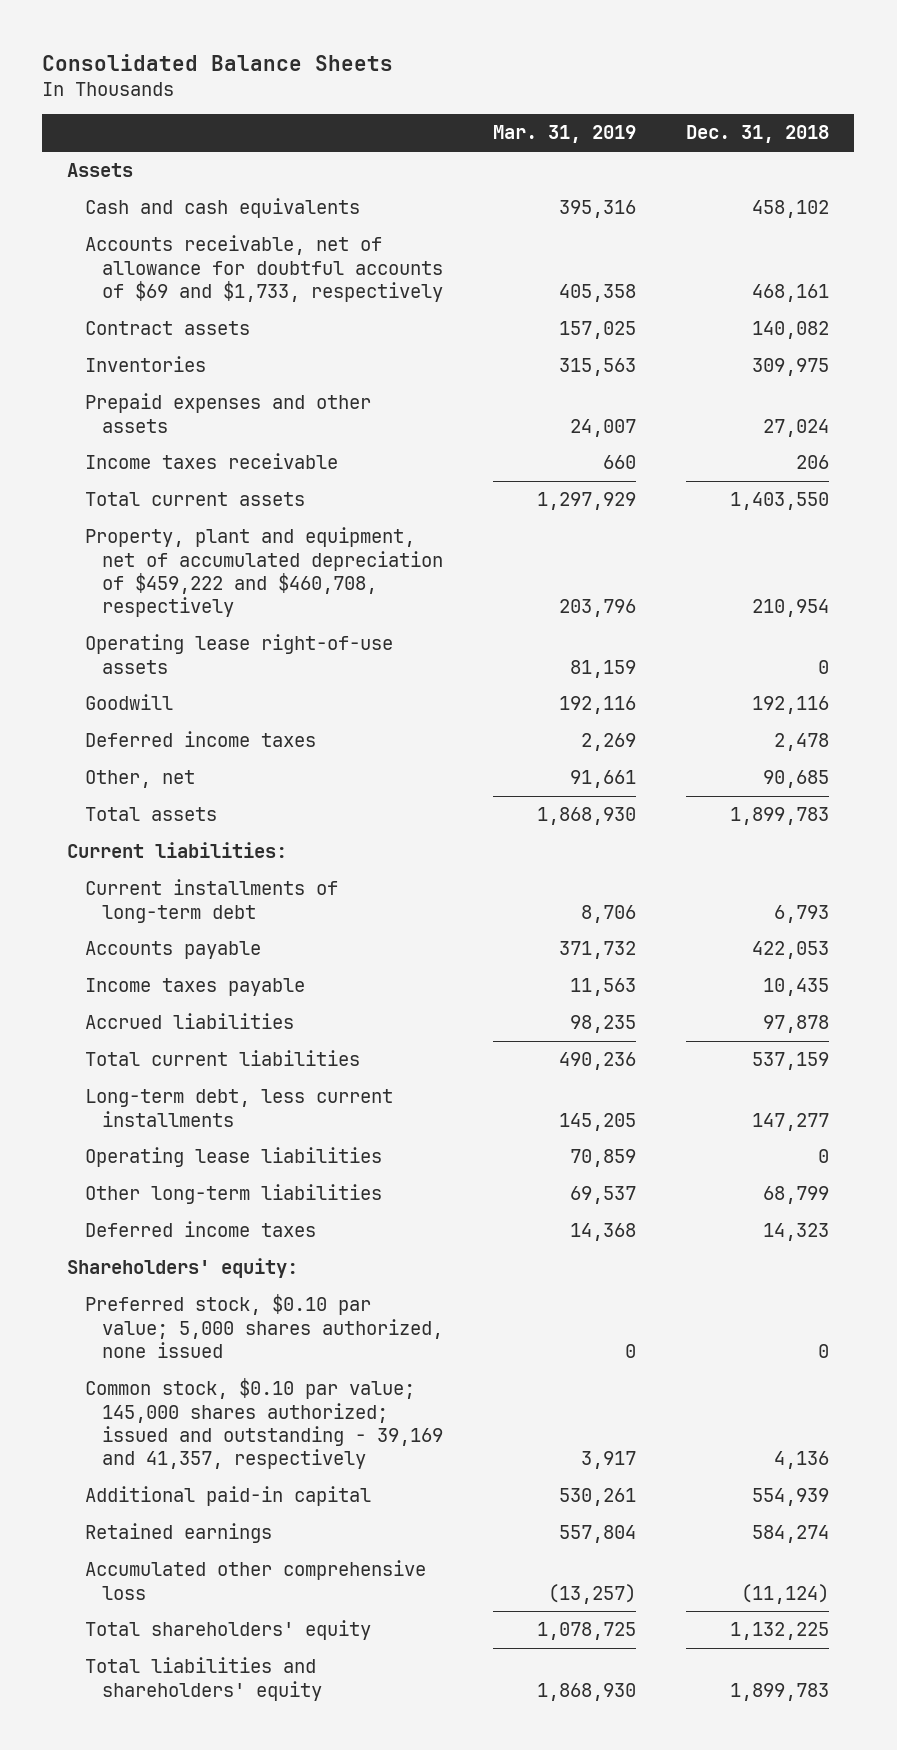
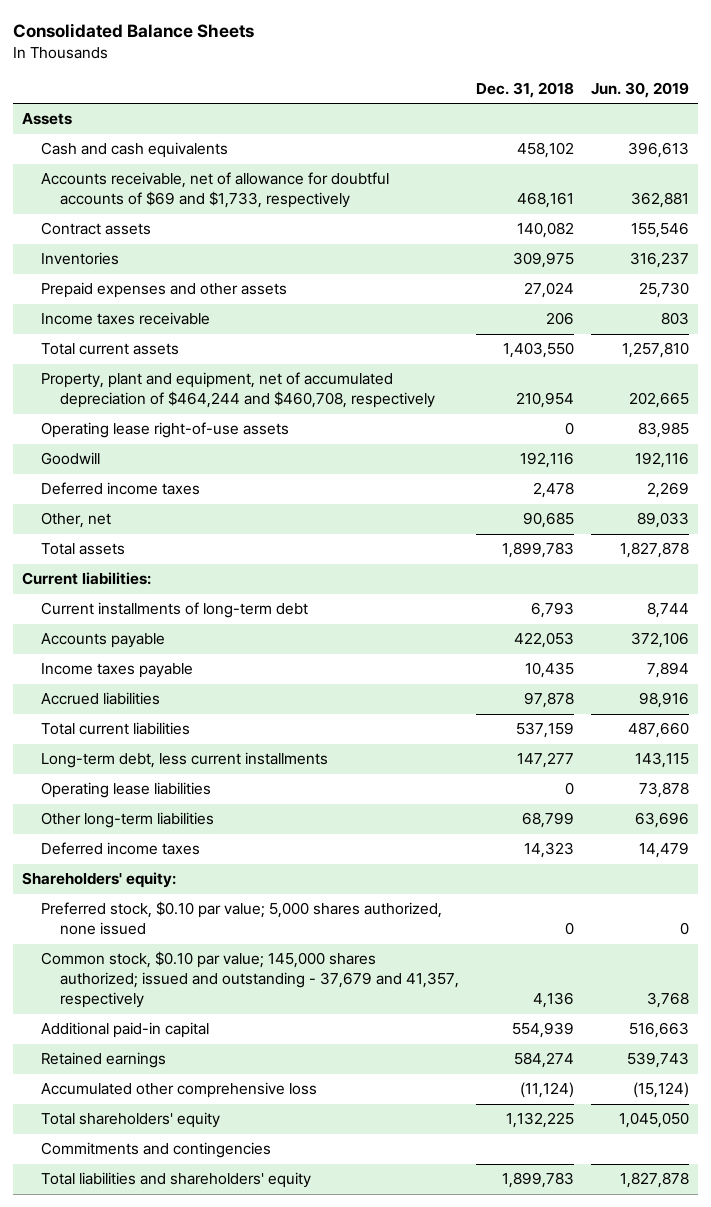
[493,125,637,144] Mar. 31, 2019 -> none
none -> [591,81,690,98] Jun. 30, 2019
[84,527,444,617] Property, plant and equipment, net of accumulated depreciation of $459,222 and $460,708, respectively -> [40,372,436,409] Property, plant and equipment, net of accumulated depreciation of $464,244 and $460,708, respectively
[84,1378,444,1469] Common stock, $0.10 par value; 145,000 shares authorized; issued and outstanding - 39,169 and 41,357, respectively -> [40,951,460,1009] Common stock, $0.10 par value; 145,000 shares authorized; issued and outstanding - 37,679 and 41,357, respectively
none -> [40,1142,271,1159] Commitments and contingencies

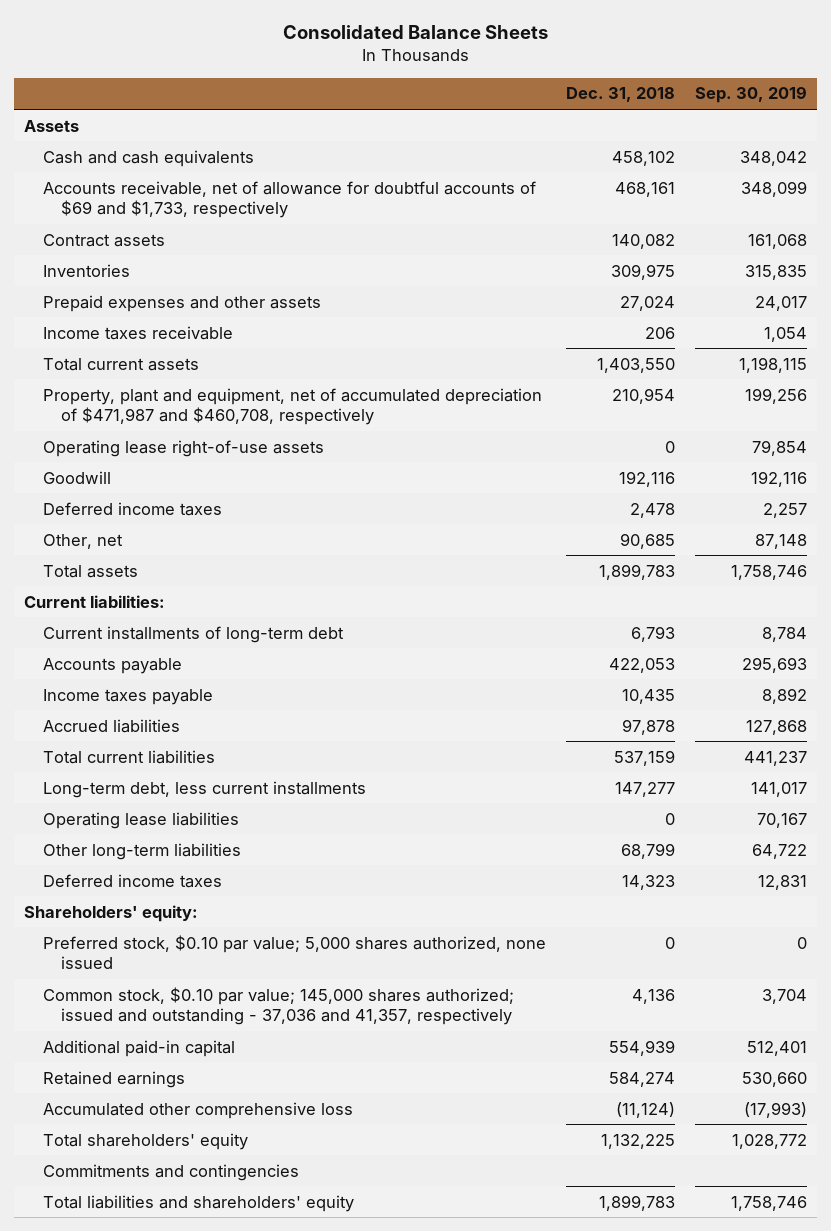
[591,81,690,98] Jun. 30, 2019 -> none
none -> [695,86,808,104] Sep. 30, 2019
[40,372,436,409] Property, plant and equipment, net of accumulated depreciation of $464,244 and $460,708, respectively -> [42,387,542,425] Property, plant and equipment, net of accumulated depreciation of $471,987 and $460,708, respectively
[40,951,460,1009] Common stock, $0.10 par value; 145,000 shares authorized; issued and outstanding - 37,679 and 41,357, respectively -> [42,986,514,1025] Common stock, $0.10 par value; 145,000 shares authorized; issued and outstanding - 37,036 and 41,357, respectively

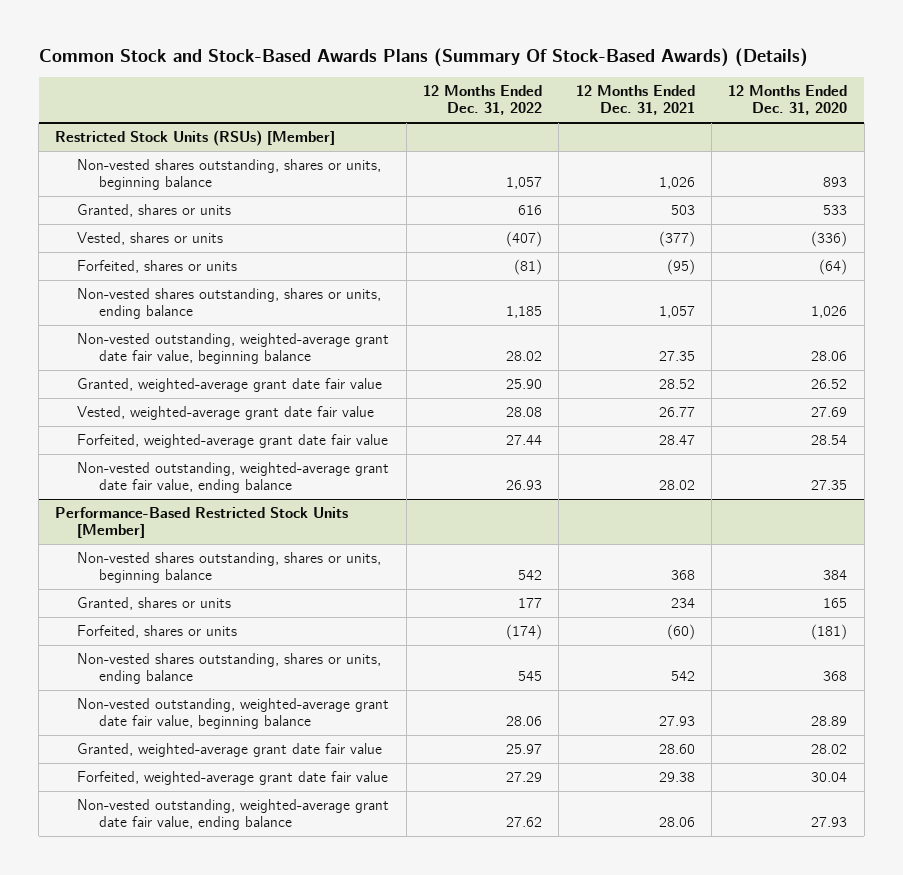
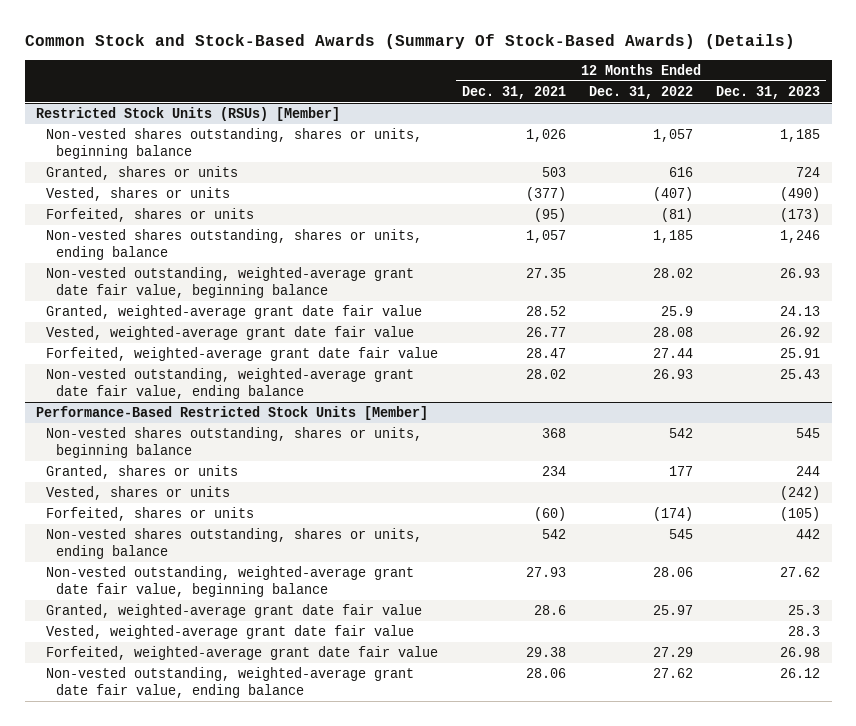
[38,47,808,67] Common Stock and Stock-Based Awards Plans (Summary Of Stock-Based Awards) (Details) -> [24,33,795,49] Common Stock and Stock-Based Awards (Summary Of Stock-Based Awards) (Details)
[728,84,848,116] 12 Months Ended Dec. 31, 2020 -> none
none -> [716,85,821,99] Dec. 31, 2023
[505,379,542,390] 25.90 -> [660,306,693,317] 25.9
none -> [46,486,231,501] Vested, shares or units
[658,744,695,755] 28.60 -> [533,605,566,616] 28.6
none -> [46,625,415,640] Vested, weighted-average grant date fair value

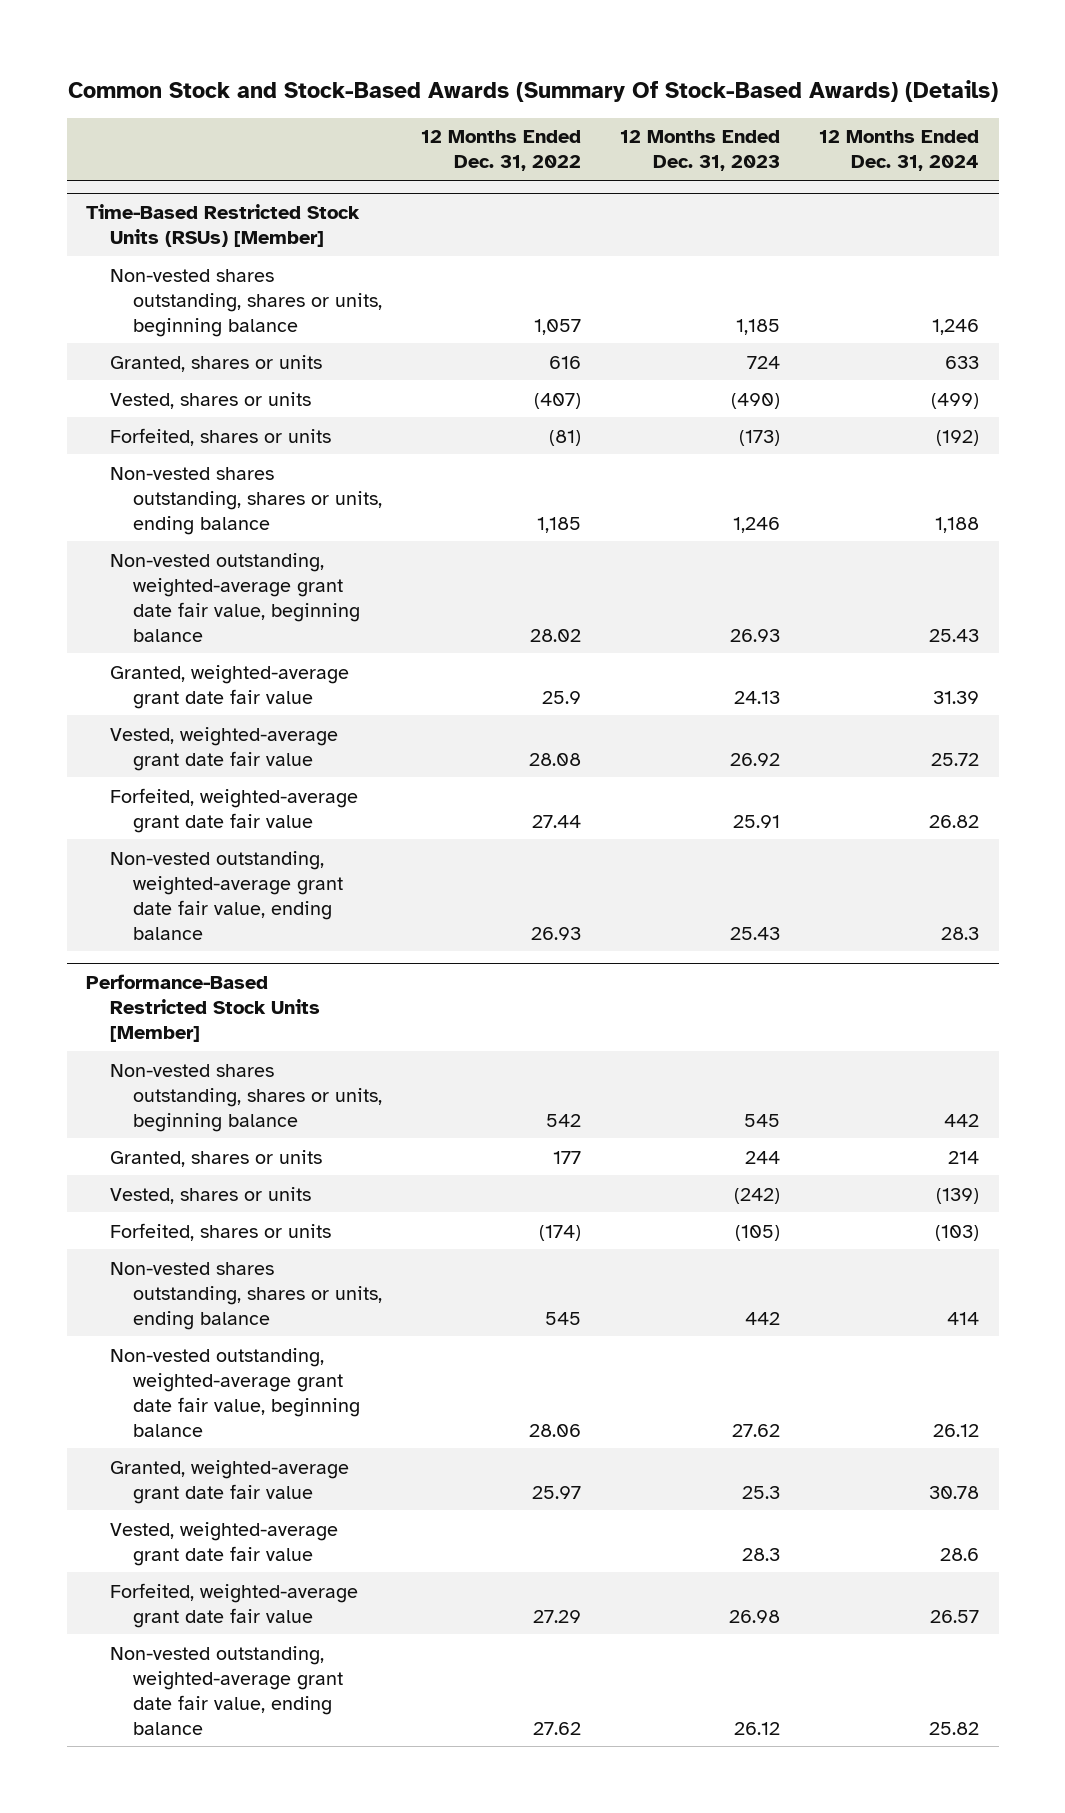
[461,85,566,99] Dec. 31, 2021 -> none
none -> [819,130,980,172] 12 Months Ended Dec. 31, 2024
[36,107,341,122] Restricted Stock Units (RSUs) [Member] -> [86,204,361,248] Time-Based Restricted Stock Units (RSUs) [Member]

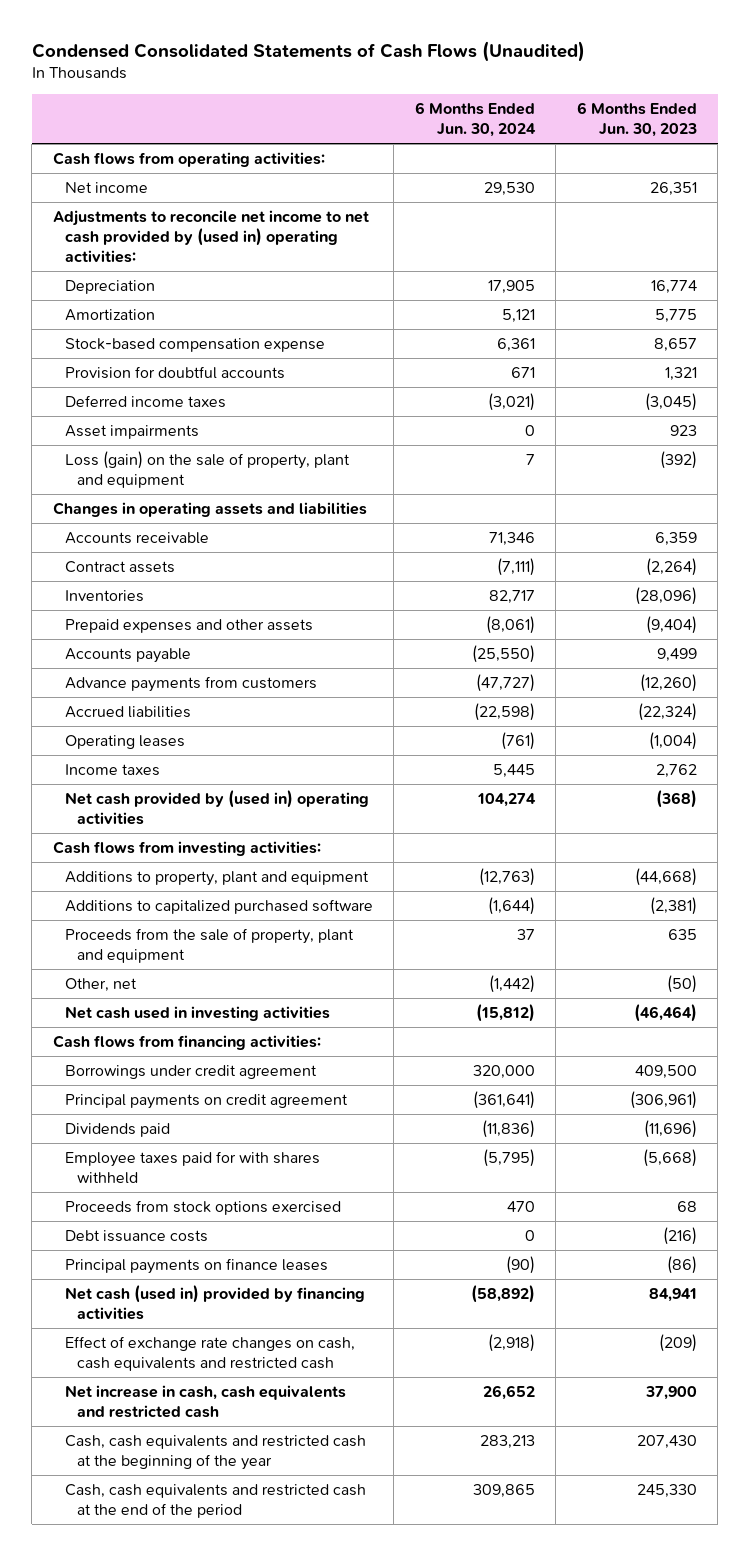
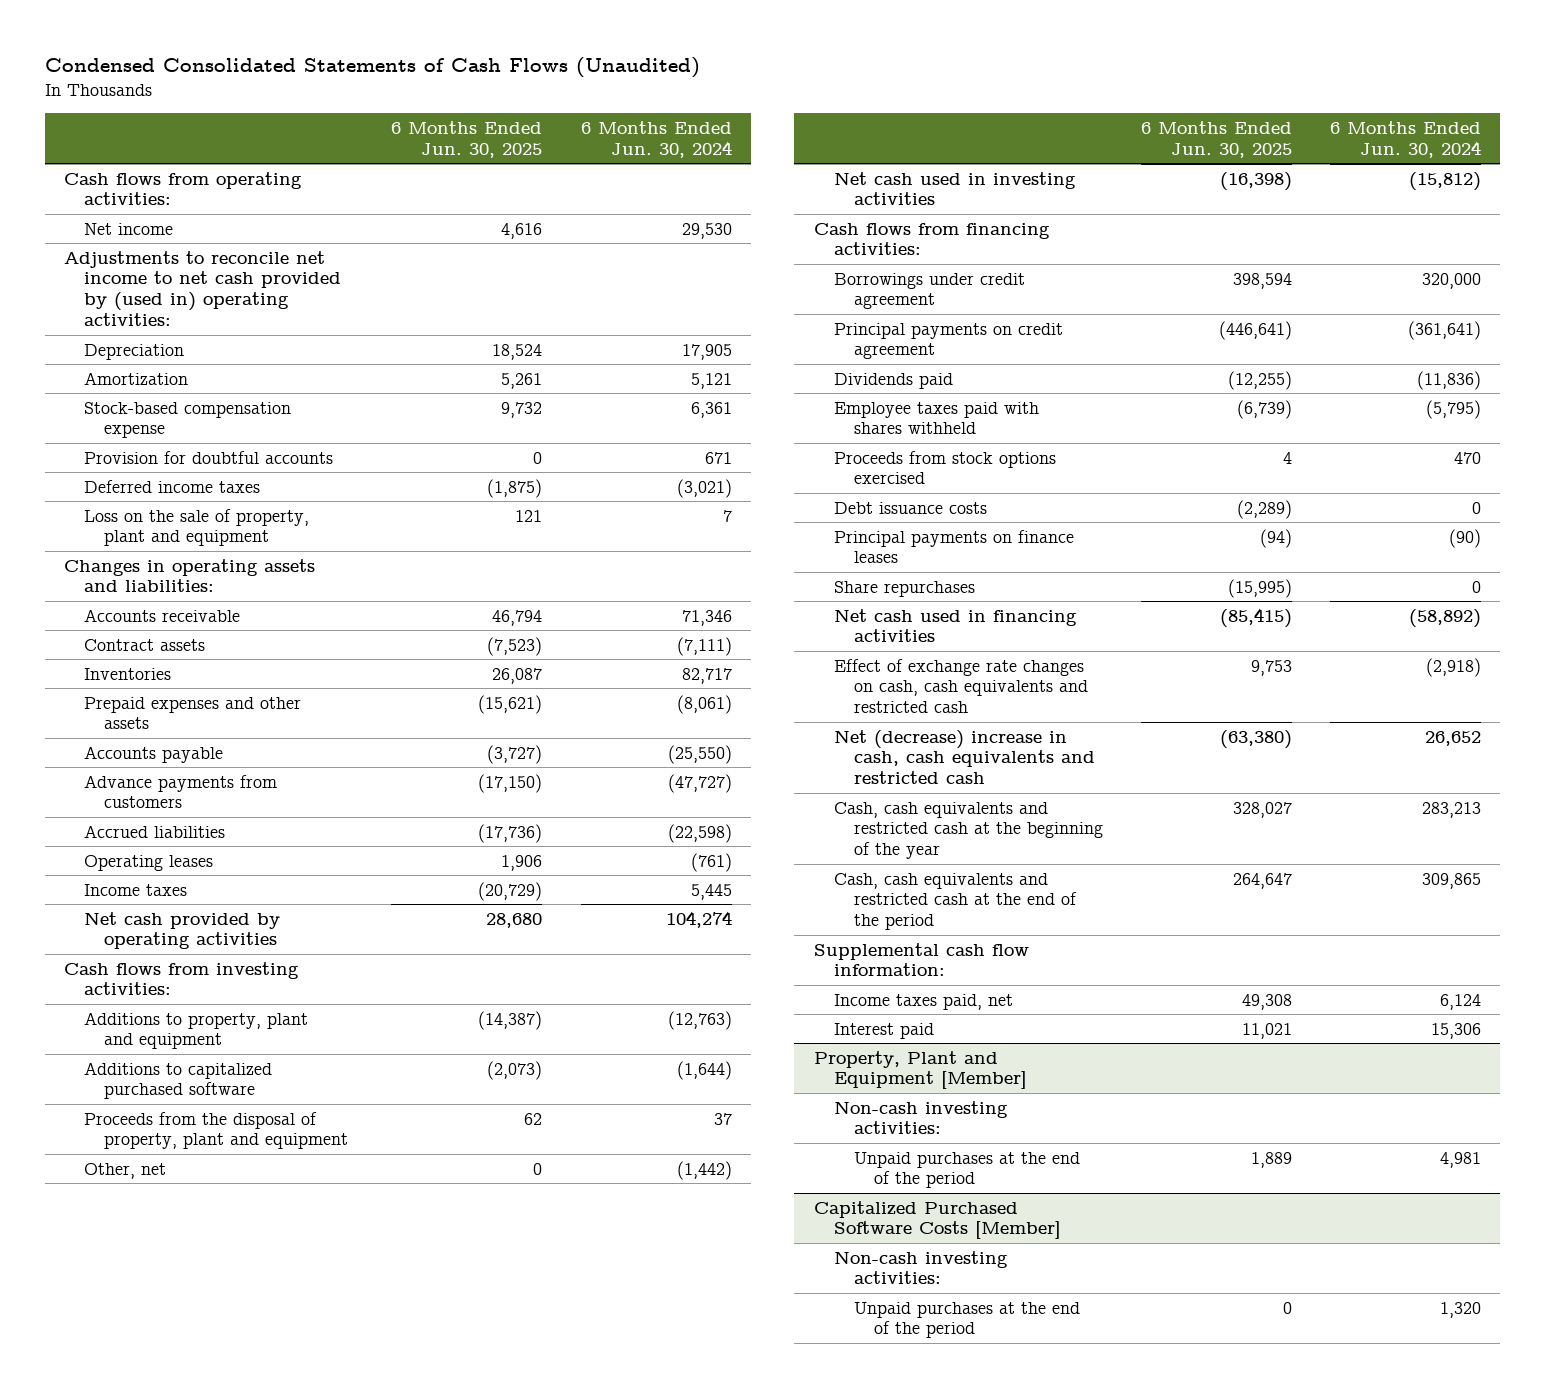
[576,101,697,138] 6 Months Ended Jun. 30, 2023 -> none
none -> [391,120,543,158] 6 Months Ended Jun. 30, 2025
[64,424,199,439] Asset impairments -> none
[64,450,350,489] Loss (gain) on the sale of property, plant and equipment -> [84,508,310,547] Loss on the sale of property, plant and equipment
[52,501,367,517] Changes in operating assets and liabilities -> [64,558,316,593] Changes in operating assets and liabilities:
[64,789,369,826] Net cash provided by (used in) operating activities -> [84,911,281,950] Net cash provided by operating activities
[64,927,354,964] Proceeds from the sale of property, plant and equipment -> [84,1111,349,1150] Proceeds from the disposal of property, plant and equipment
[64,1150,320,1185] Employee taxes paid for with shares withheld -> [833,401,1039,435] Employee taxes paid with shares withheld
none -> [833,580,975,597] Share repurchases
[64,1284,365,1321] Net cash (used in) provided by financing activities -> [833,608,1077,643] Net cash used in financing activities
[64,1384,346,1419] Net increase in cash, cash equivalents and restricted cash -> [833,729,1095,785] Net (decrease) increase in cash, cash equivalents and restricted cash
none -> [813,942,1029,977] Supplemental cash flow information:
none -> [833,993,1013,1010] Income taxes paid, net
none -> [833,1022,934,1039] Interest paid
none -> [813,1050,1027,1090] Property, Plant and Equipment [Member]
none -> [833,1100,1008,1135] Non-cash investing activities:
none -> [853,1151,1080,1189] Unpaid purchases at the end of the period
none -> [813,1200,1061,1240] Capitalized Purchased Software Costs [Member]
none -> [833,1250,1008,1285] Non-cash investing activities:
none -> [853,1301,1080,1339] Unpaid purchases at the end of the period

